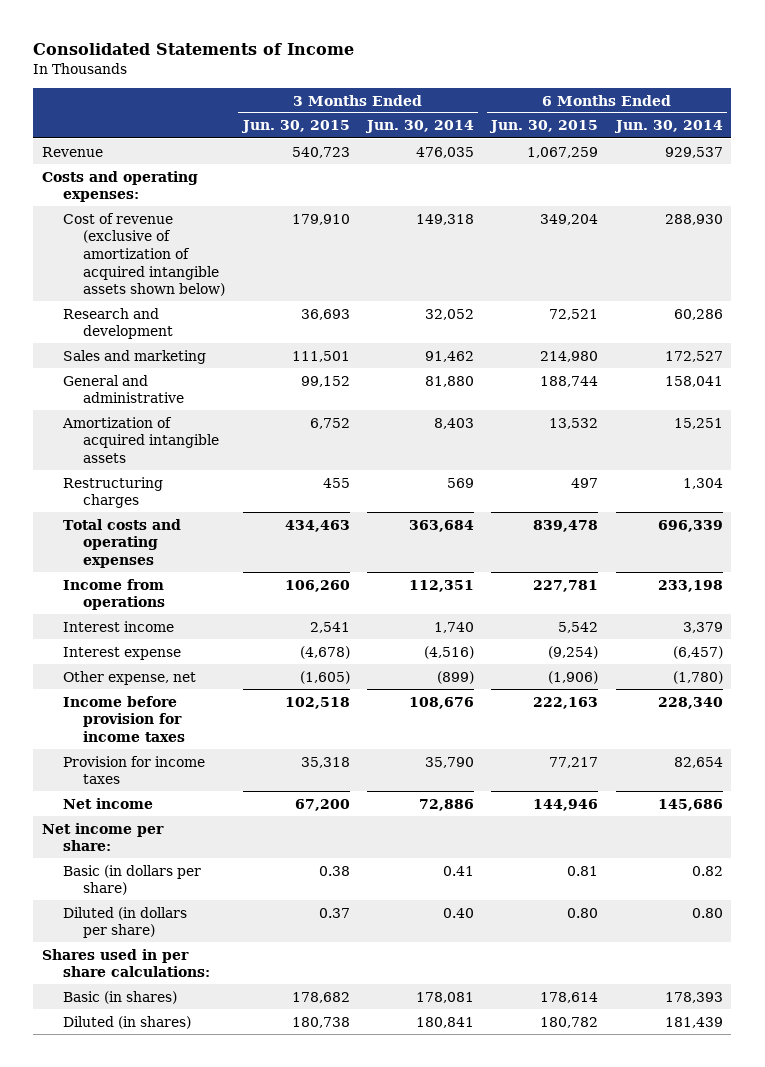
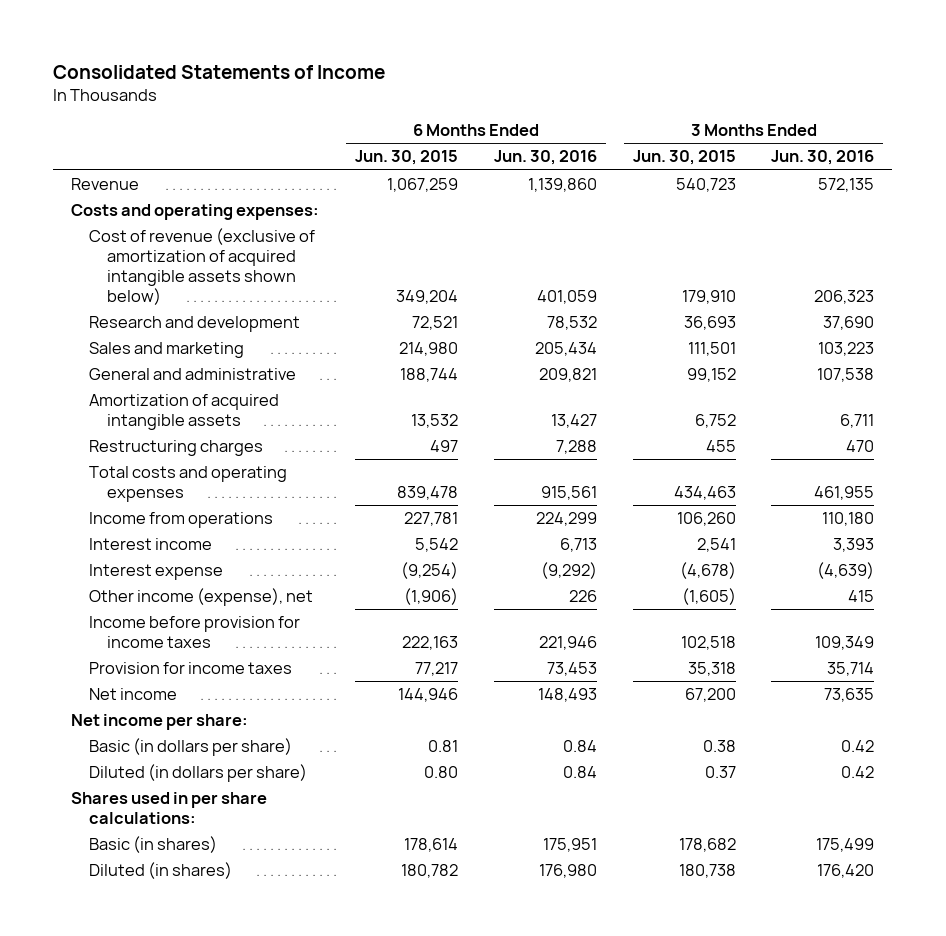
[365,120,475,134] Jun. 30, 2014 -> none
[613,120,723,134] Jun. 30, 2014 -> none
none -> [493,150,597,166] Jun. 30, 2016
none -> [771,150,875,166] Jun. 30, 2016
[62,670,196,685] Other expense, net -> [89,588,314,607] Other income (expense), net

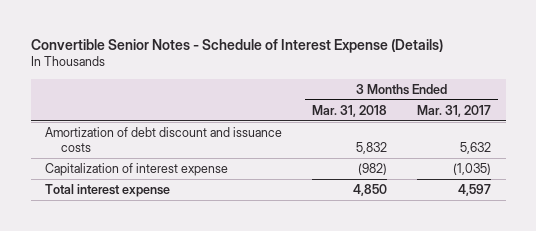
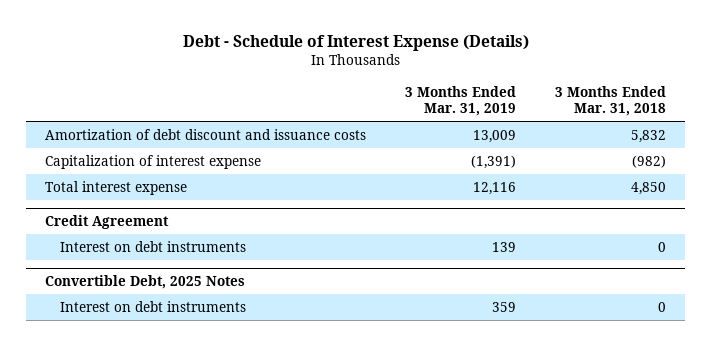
[30,38,443,53] Convertible Senior Notes - Schedule of Interest Expense (Details) -> [182,35,529,52] Debt - Schedule of Interest Expense (Details)
[416,104,491,117] Mar. 31, 2017 -> none
none -> [405,85,517,117] 3 Months Ended Mar. 31, 2019
none -> [45,214,170,229] Credit Agreement
none -> [60,240,247,252] Interest on debt instruments
none -> [45,274,246,289] Convertible Debt, 2025 Notes
none -> [60,300,247,312] Interest on debt instruments

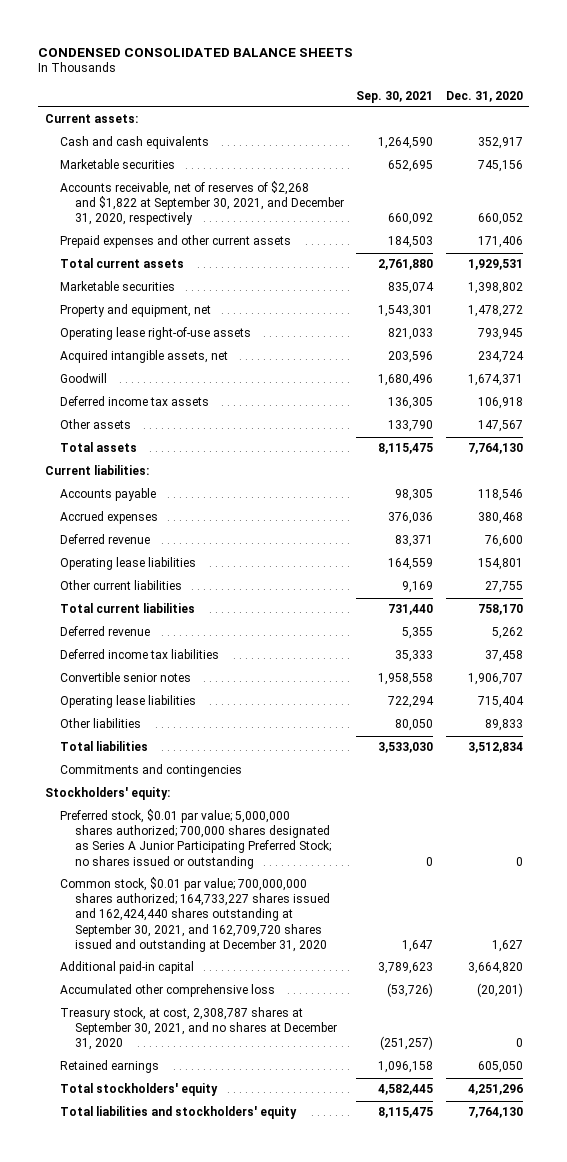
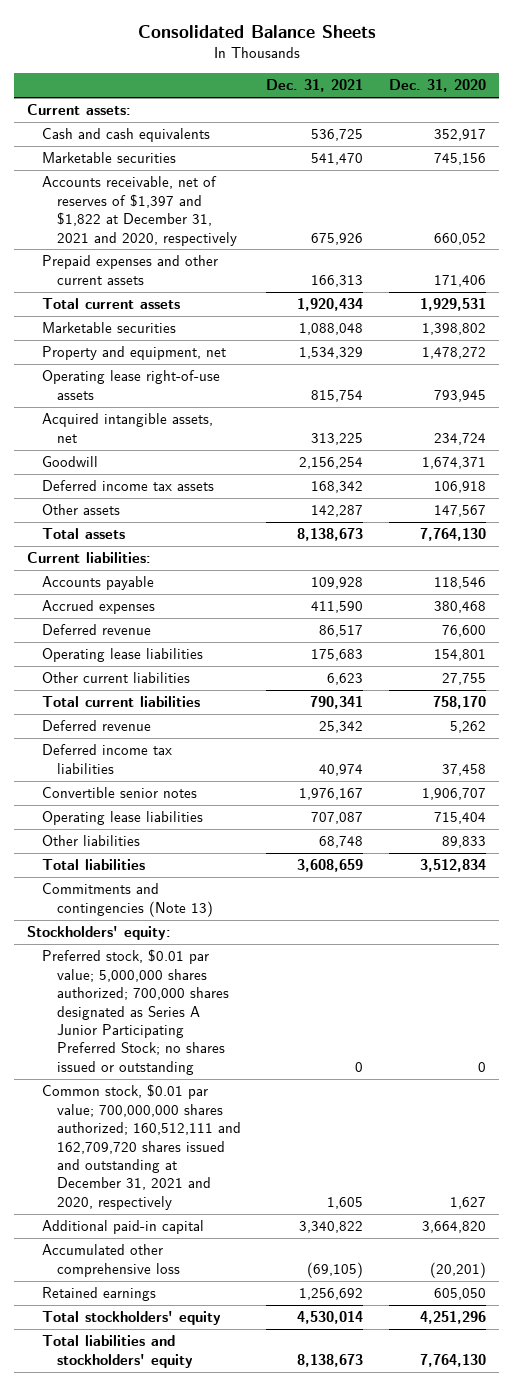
[38,47,354,57] CONDENSED CONSOLIDATED BALANCE SHEETS -> [137,24,376,38] Consolidated Balance Sheets
[356,90,434,103] Sep. 30, 2021 -> none
none -> [266,79,364,93] Dec. 31, 2021
[59,181,344,226] Accounts receivable, net of reserves of $2,268 and $1,822 at September 30, 2021, and December 31, 2020, respectively -> [42,176,237,246] Accounts receivable, net of reserves of $1,397 and $1,822 at December 31, 2021 and 2020, respectively
[59,764,242,778] Commitments and contingencies -> [42,883,213,917] Commitments and contingencies (Note 13)
[59,877,330,952] Common stock, $0.01 par value; 700,000,000 shares authorized; 164,733,227 shares issued and 162,424,440 shares outstanding at September 30, 2021, and 162,709,720 shares issued and outstanding at December 31, 2020 -> [42,1084,241,1210] Common stock, $0.01 par value; 700,000,000 shares authorized; 160,512,111 and 162,709,720 shares issued and outstanding at December 31, 2021 and 2020, respectively
[59,1007,337,1051] Treasury stock, at cost, 2,308,787 shares at September 30, 2021, and no shares at December 31, 2020 -> none

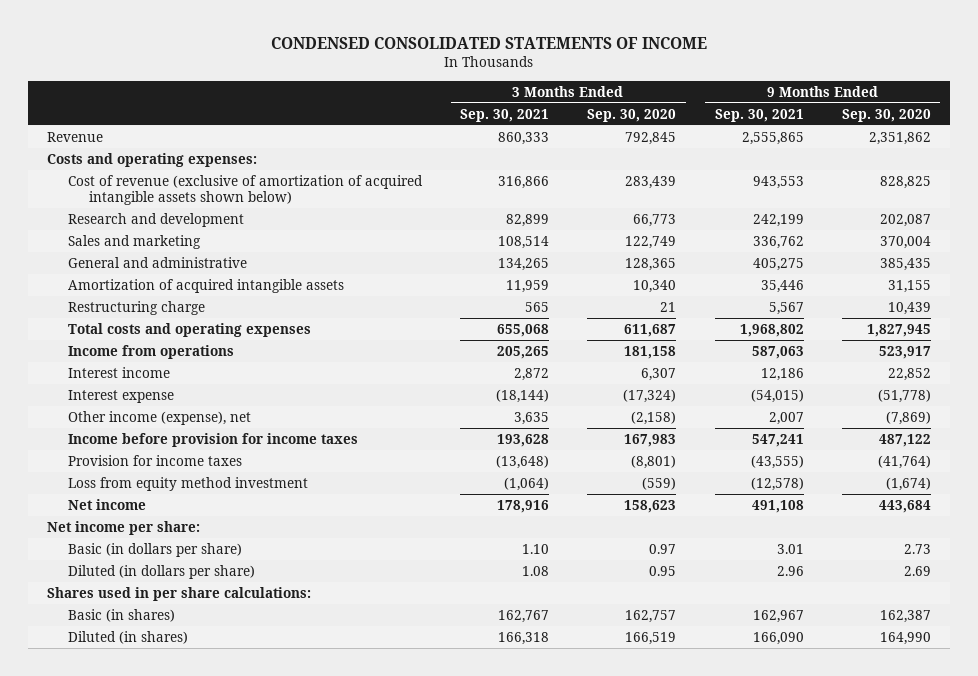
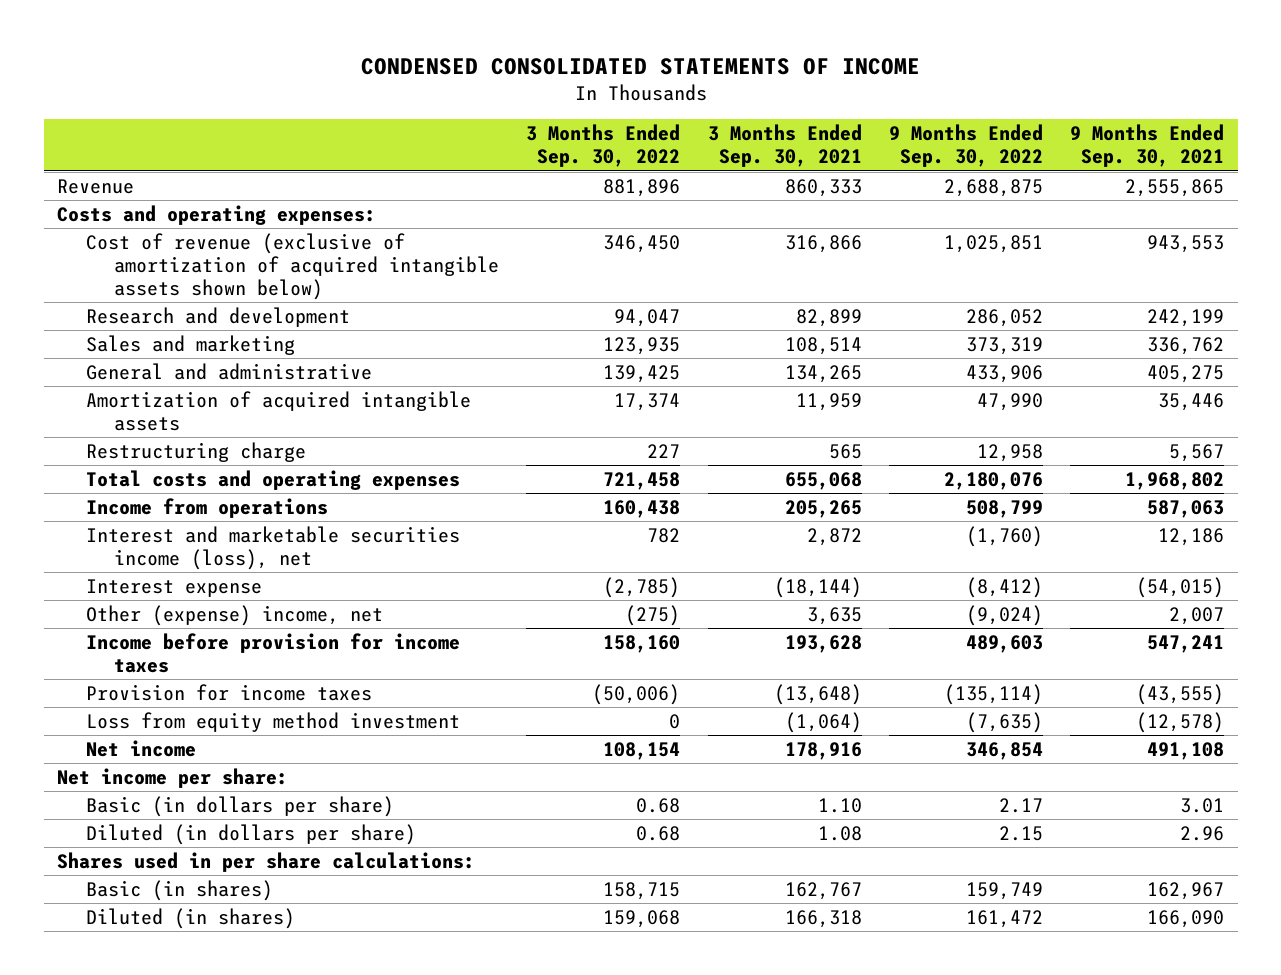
[587,108,677,122] Sep. 30, 2020 -> none
[841,108,931,122] Sep. 30, 2020 -> none
none -> [526,124,681,168] 3 Months Ended Sep. 30, 2022
none -> [888,124,1043,168] 9 Months Ended Sep. 30, 2022
[67,366,170,378] Interest income -> [85,525,460,570] Interest and marketable securities income (loss), net
[67,410,251,425] Other income (expense), net -> [85,604,383,626] Other (expense) income, net

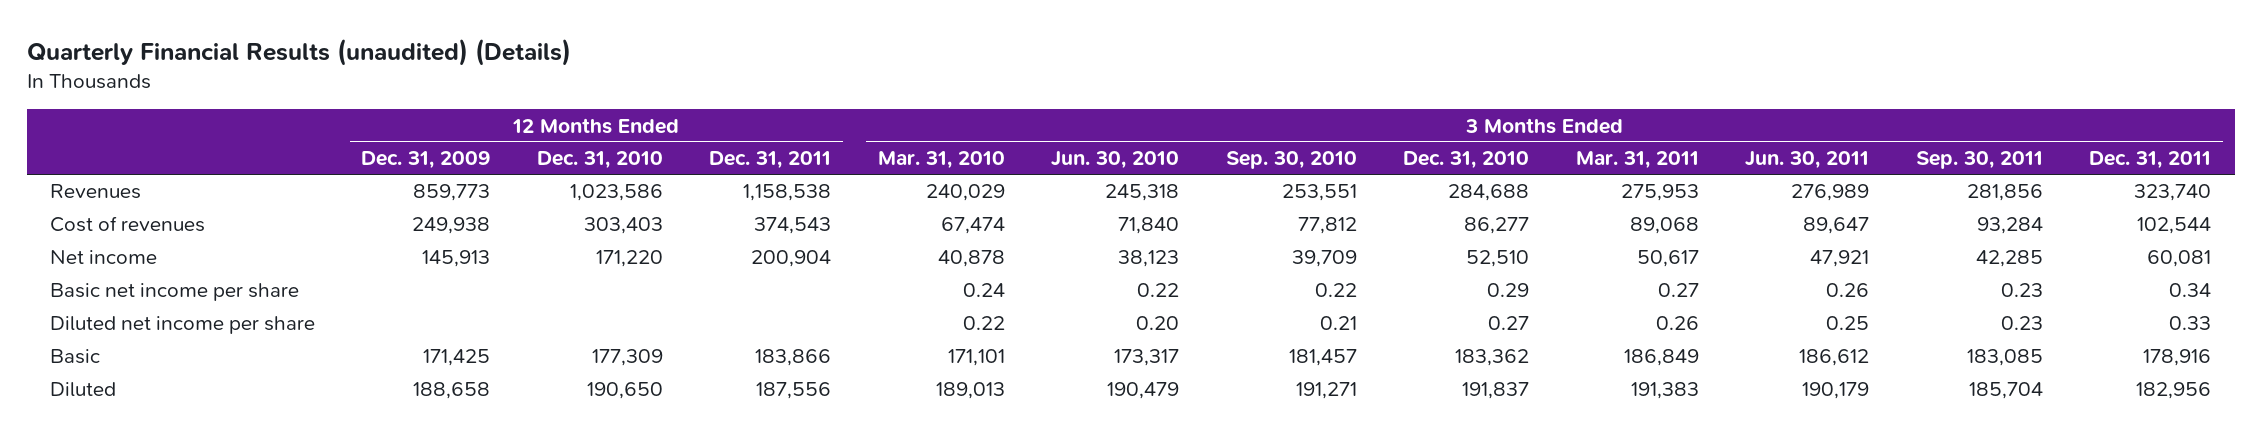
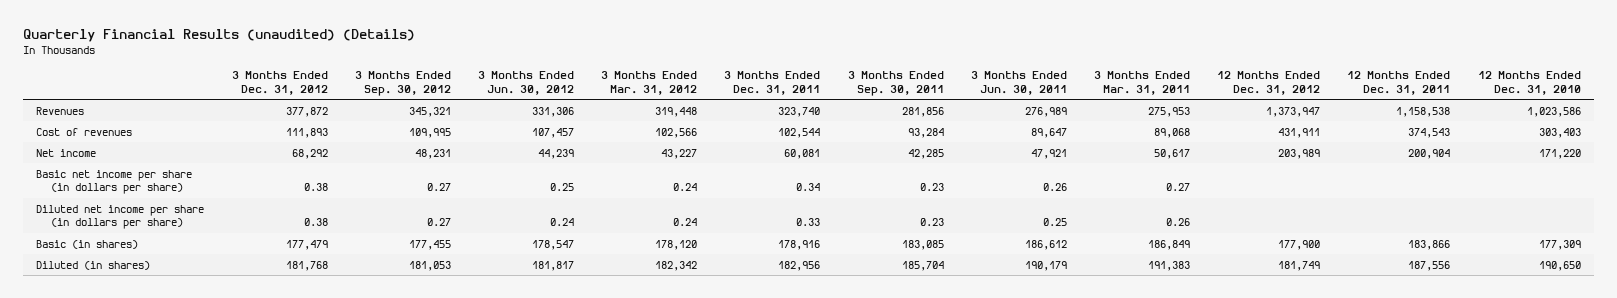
[361,151,491,170] Dec. 31, 2009 -> none
[877,151,1005,170] Mar. 31, 2010 -> none
[1051,151,1180,170] Jun. 30, 2010 -> none
[1225,151,1357,170] Sep. 30, 2010 -> none
[1403,151,1530,170] Dec. 31, 2010 -> none
none -> [231,70,328,95] 3 Months Ended Dec. 31, 2012
none -> [354,70,451,96] 3 Months Ended Sep. 30, 2012
none -> [477,70,574,95] 3 Months Ended Jun. 30, 2012
none -> [601,70,698,95] 3 Months Ended Mar. 31, 2012
none -> [1217,70,1321,95] 12 Months Ended Dec. 31, 2012
[49,283,299,302] Basic net income per share -> [36,169,193,195] Basic net income per share (in dollars per share)
[49,316,315,335] Diluted net income per share -> [36,204,205,230] Diluted net income per share (in dollars per share)
[49,349,100,365] Basic -> [36,239,139,249] Basic (in shares)
[49,382,116,398] Diluted -> [36,260,151,270] Diluted (in shares)

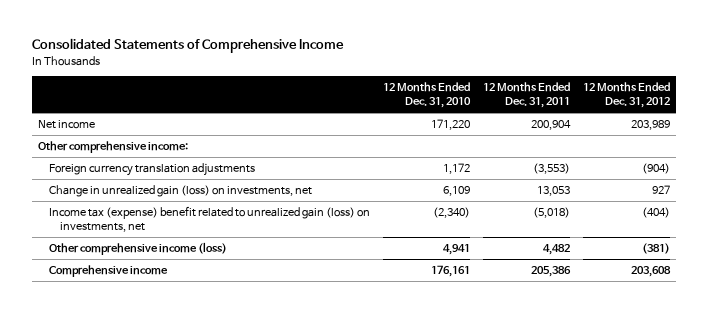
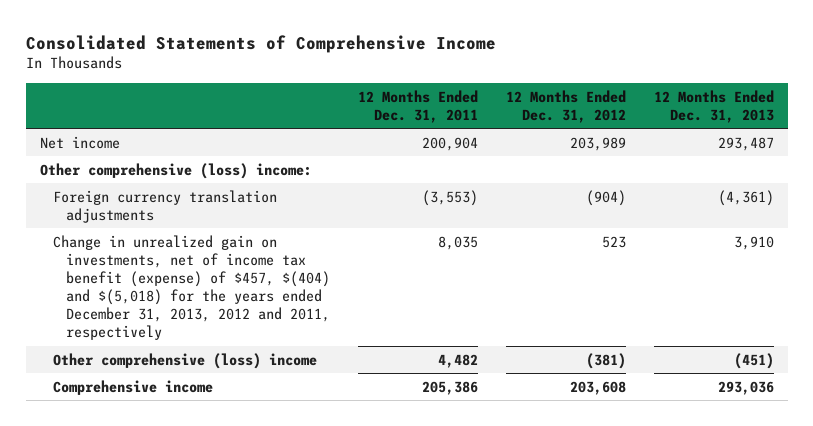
[382,81,471,109] 12 Months Ended Dec. 31, 2010 -> none
none -> [653,89,774,123] 12 Months Ended Dec. 31, 2013
[38,141,189,154] Other comprehensive income: -> [39,162,312,179] Other comprehensive (loss) income:
[49,206,371,233] Income tax (expense) benefit related to unrealized gain (loss) on investments, net -> none
[49,185,313,198] Change in unrealized gain (loss) on investments, net -> [52,234,330,341] Change in unrealized gain on investments, net of income tax benefit (expense) of $457, $(404) and $(5,018) for the years ended December 31, 2013, 2012 and 2011, respectively
[536,186,570,197] 13,053 -> [437,235,478,250] 8,035
[651,185,670,195] 927 -> [601,235,626,248] 523
[49,242,228,256] Other comprehensive income (loss) -> [52,352,317,369] Other comprehensive (loss) income

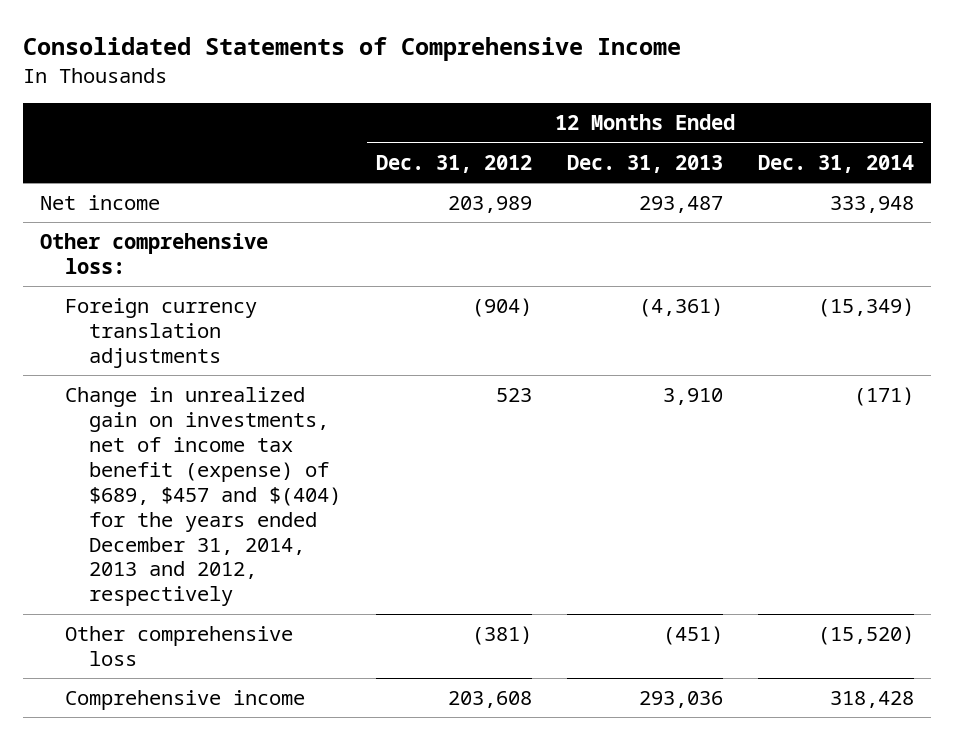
[357,89,478,123] 12 Months Ended Dec. 31, 2011 -> none
none -> [757,154,914,173] Dec. 31, 2014
[39,162,312,179] Other comprehensive (loss) income: -> [40,233,269,275] Other comprehensive loss:
[52,234,330,341] Change in unrealized gain on investments, net of income tax benefit (expense) of $457, $(404) and $(5,018) for the years ended December 31, 2013, 2012 and 2011, respectively -> [64,387,341,607] Change in unrealized gain on investments, net of income tax benefit (expense) of $689, $457 and $(404) for the years ended December 31, 2014, 2013 and 2012, respectively
[52,352,317,369] Other comprehensive (loss) income -> [64,626,293,667] Other comprehensive loss

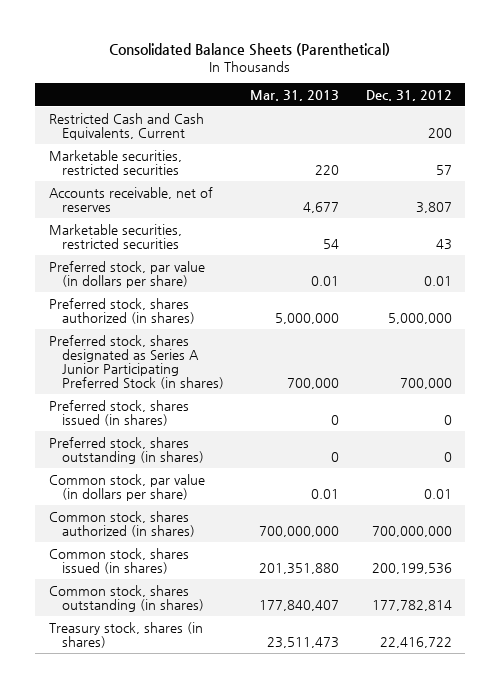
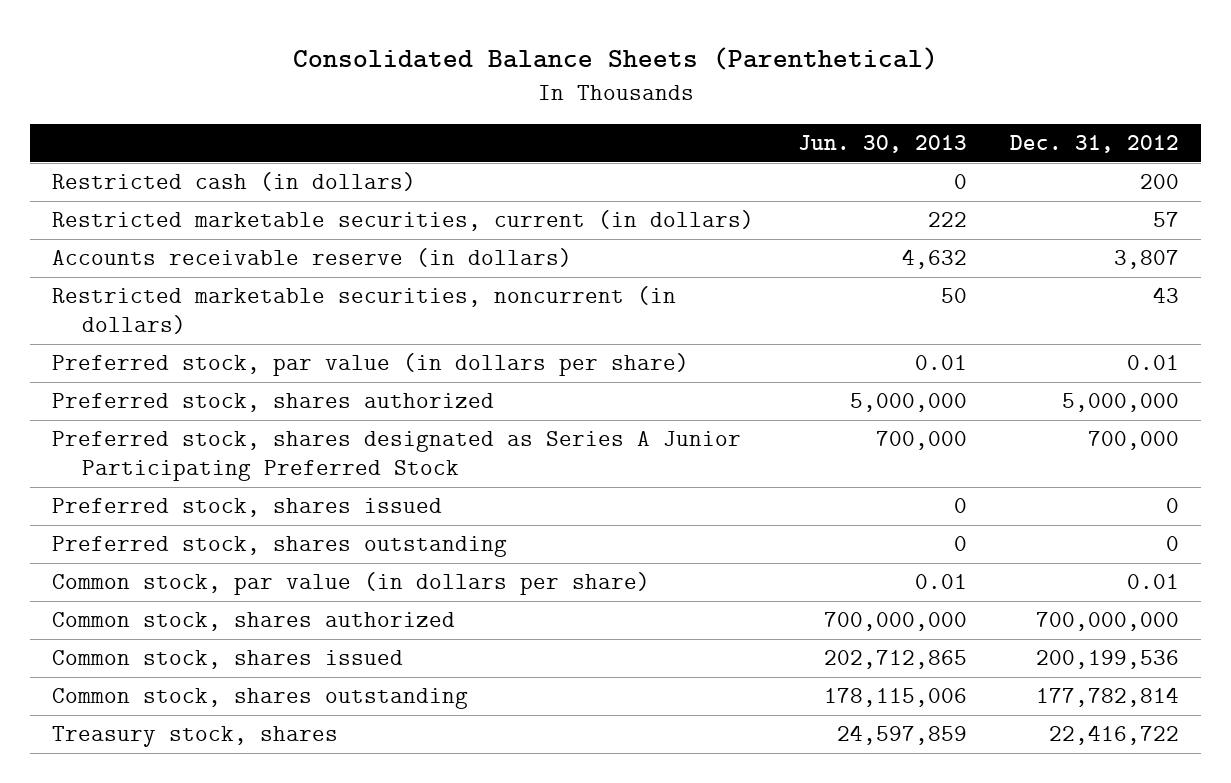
[250,89,340,101] Mar. 31, 2013 -> none
none -> [797,134,967,153] Jun. 30, 2013
[48,112,204,140] Restricted Cash and Cash Equivalents, Current -> [51,172,416,192] Restricted cash (in dollars)
[48,149,182,175] Marketable securities, restricted securities -> [51,210,754,232] Restricted marketable securities, current (in dollars)
[48,186,213,212] Accounts receivable, net of reserves -> [51,248,572,268] Accounts receivable reserve (in dollars)
[48,223,182,249] Marketable securities, restricted securities -> [51,286,676,335] Restricted marketable securities, noncurrent (in dollars)
[48,297,195,324] Preferred stock, shares authorized (in shares) -> [51,393,494,413] Preferred stock, shares authorized
[48,334,224,390] Preferred stock, shares designated as Series A Junior Participating Preferred Stock (in shares) -> [51,431,741,482] Preferred stock, shares designated as Series A Junior Participating Preferred Stock
[48,399,189,426] Preferred stock, shares issued (in shares) -> [51,498,442,518] Preferred stock, shares issued
[48,436,204,464] Preferred stock, shares outstanding (in shares) -> [51,536,507,558] Preferred stock, shares outstanding
[48,510,195,537] Common stock, shares authorized (in shares) -> [51,612,455,632] Common stock, shares authorized
[48,547,189,574] Common stock, shares issued (in shares) -> [51,650,403,670] Common stock, shares issued
[48,584,204,612] Common stock, shares outstanding (in shares) -> [51,688,468,710] Common stock, shares outstanding
[48,621,203,648] Treasury stock, shares (in shares) -> [51,726,338,748] Treasury stock, shares

